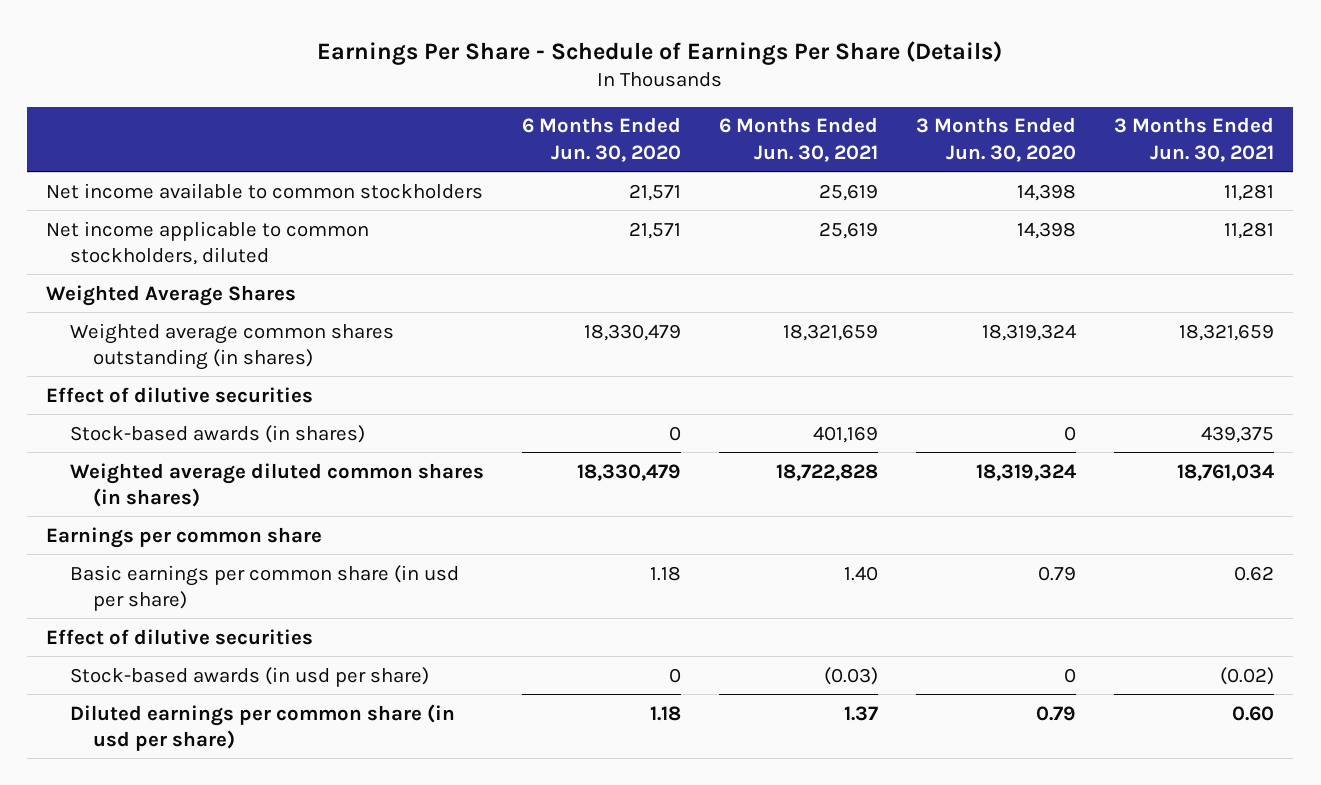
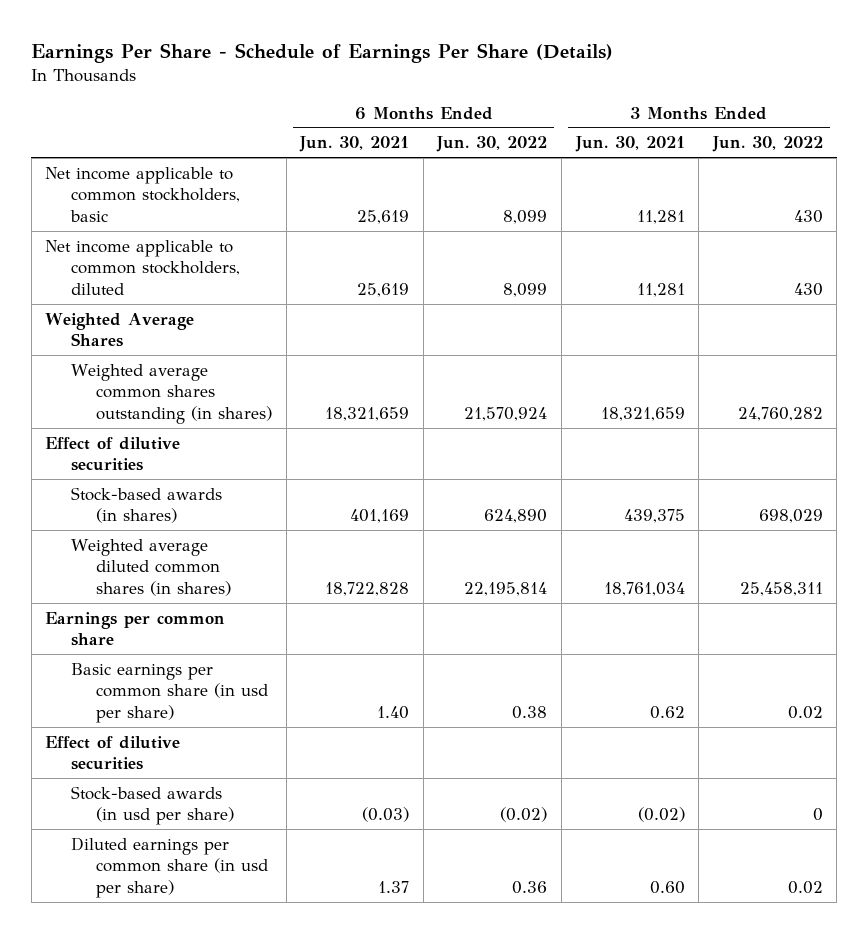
[521,117,681,162] 6 Months Ended Jun. 30, 2020 -> none
[916,117,1077,162] 3 Months Ended Jun. 30, 2020 -> none
none -> [436,136,548,153] Jun. 30, 2022
none -> [711,136,823,153] Jun. 30, 2022
[46,182,484,199] Net income available to common stockholders -> [45,166,240,222] Net income applicable to common stockholders, basic

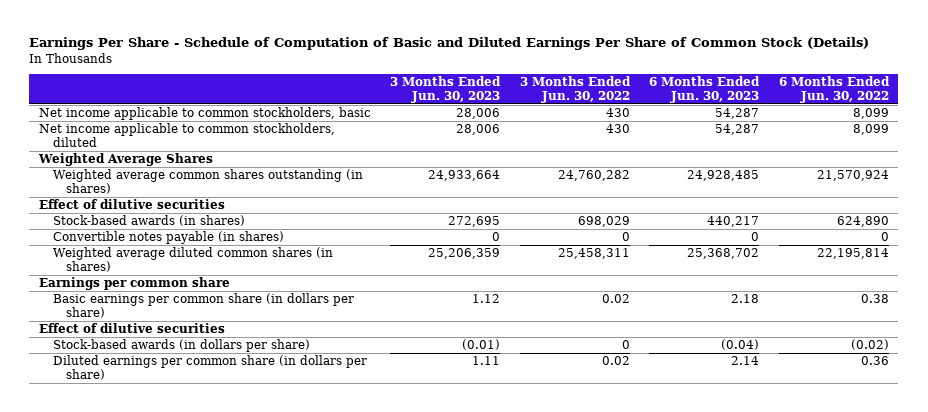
[31,42,614,63] Earnings Per Share - Schedule of Earnings Per Share (Details) -> [29,37,870,51] Earnings Per Share - Schedule of Computation of Basic and Diluted Earnings Per Share of Common Stock (Details)
[299,136,410,153] Jun. 30, 2021 -> none
[574,136,685,153] Jun. 30, 2021 -> none
none -> [390,76,502,103] 3 Months Ended Jun. 30, 2023
none -> [649,76,761,103] 6 Months Ended Jun. 30, 2023
none -> [52,231,284,245] Convertible notes payable (in shares)
[70,662,269,723] Basic earnings per common share (in usd per share) -> [52,293,354,318] Basic earnings per common share (in dollars per share)
[70,785,235,826] Stock-based awards (in usd per share) -> [52,339,310,353] Stock-based awards (in dollars per share)
[70,836,269,898] Diluted earnings per common share (in usd per share) -> [52,355,367,380] Diluted earnings per common share (in dollars per share)

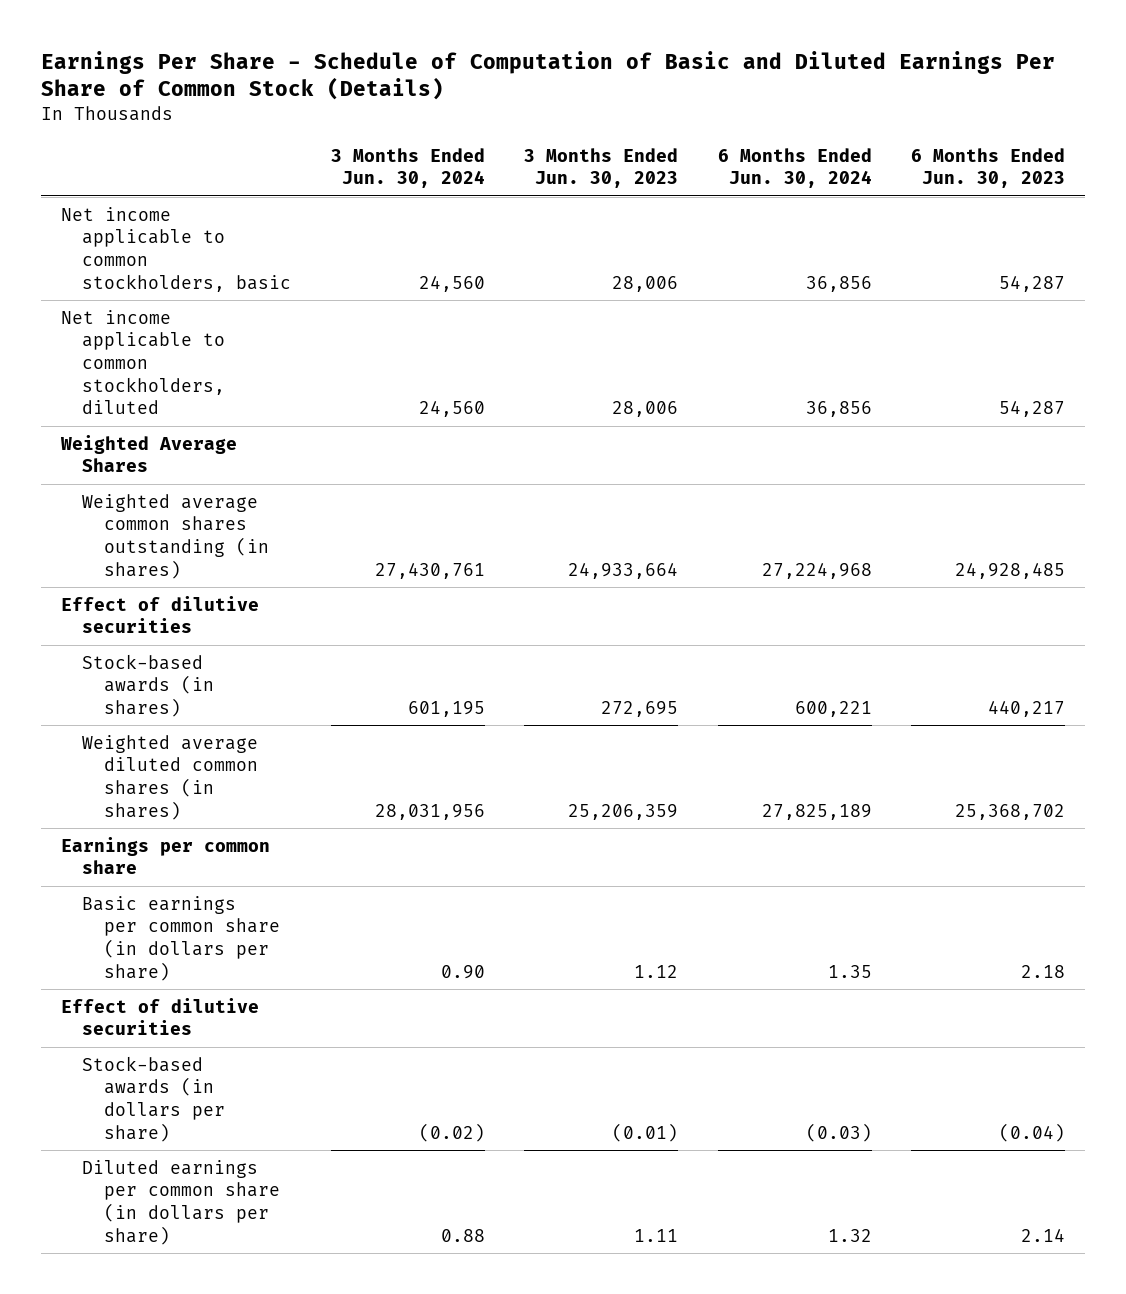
[519,76,631,103] 3 Months Ended Jun. 30, 2022 -> none
[778,76,890,103] 6 Months Ended Jun. 30, 2022 -> none
none -> [330,147,485,189] 3 Months Ended Jun. 30, 2024
none -> [717,147,872,189] 6 Months Ended Jun. 30, 2024
[52,231,284,245] Convertible notes payable (in shares) -> none

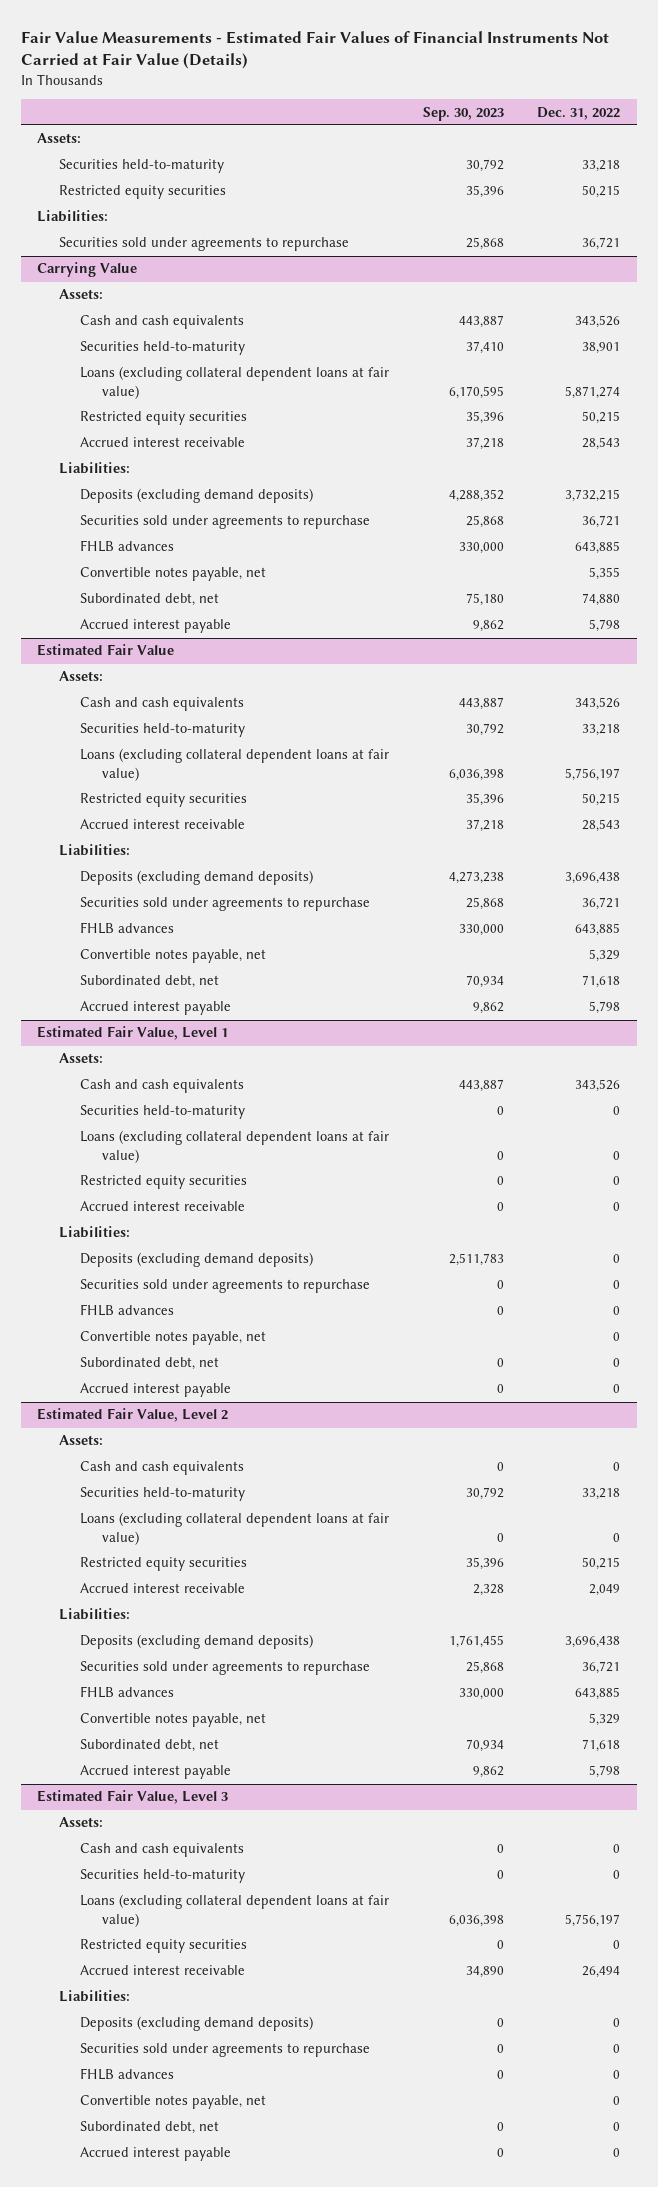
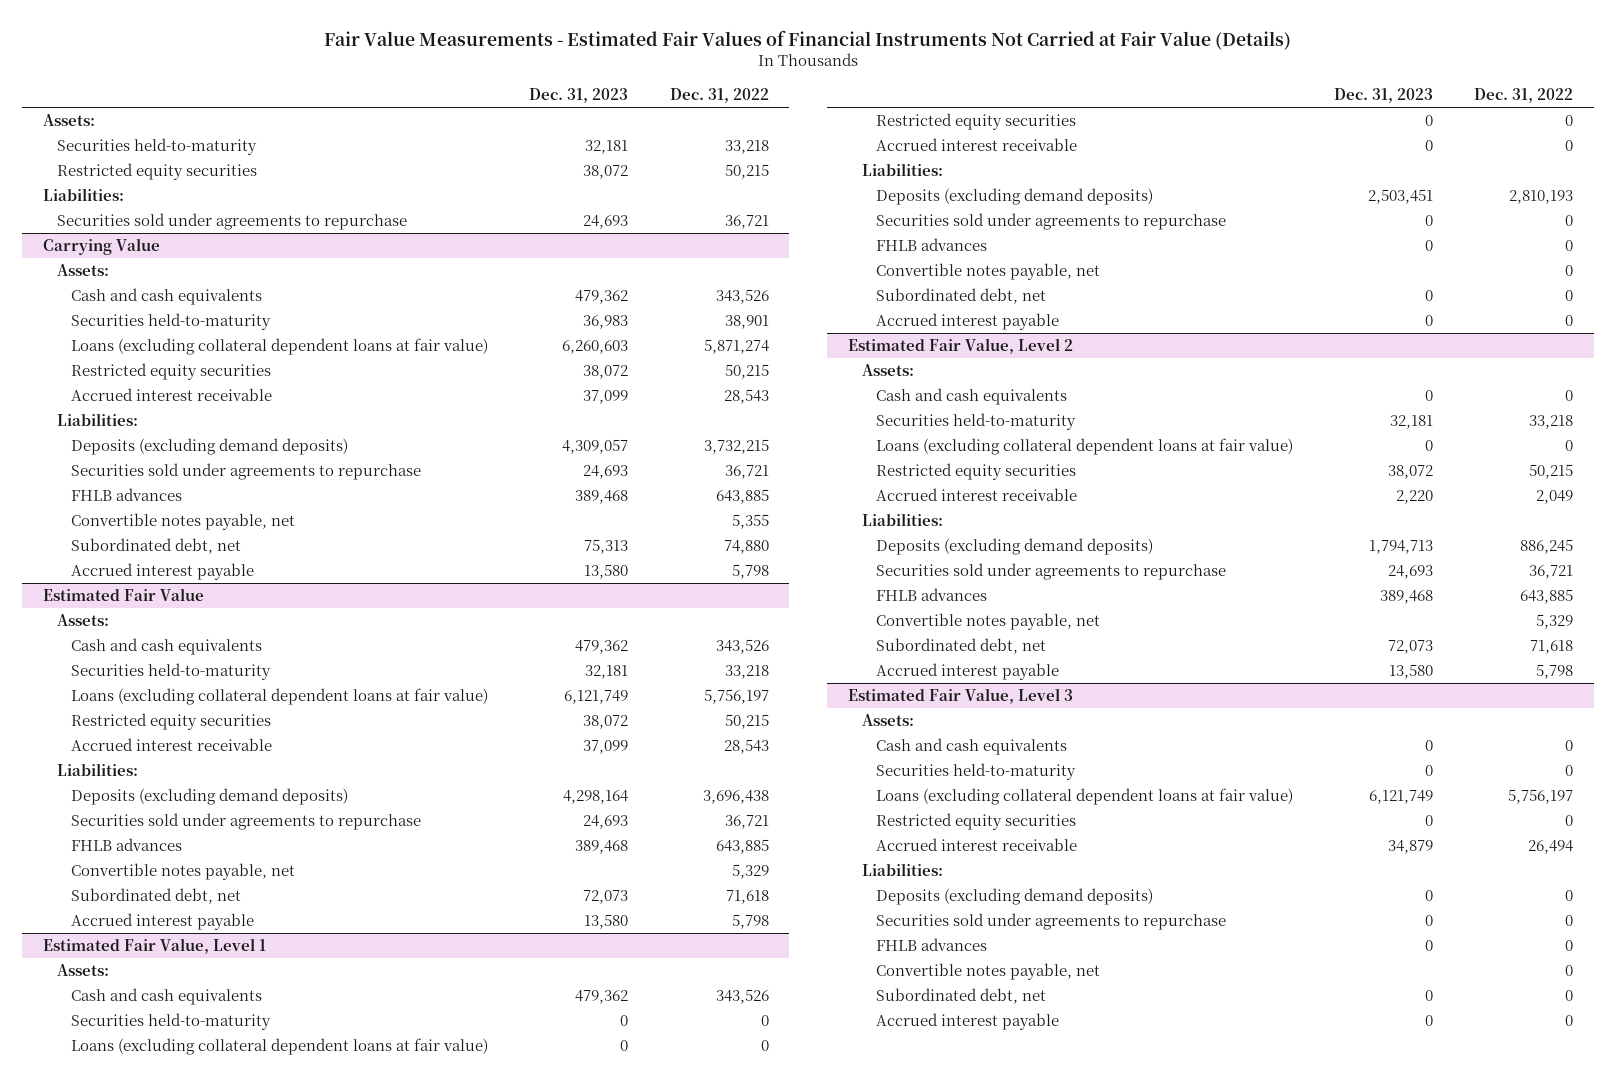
[422,106,504,121] Sep. 30, 2023 -> none
none -> [529,87,629,103] Dec. 31, 2023
[613,1254,621,1264] 0 -> [1509,190,1574,205] 2,810,193
[565,1636,621,1649] 3,696,438 -> [1520,539,1574,555] 886,245

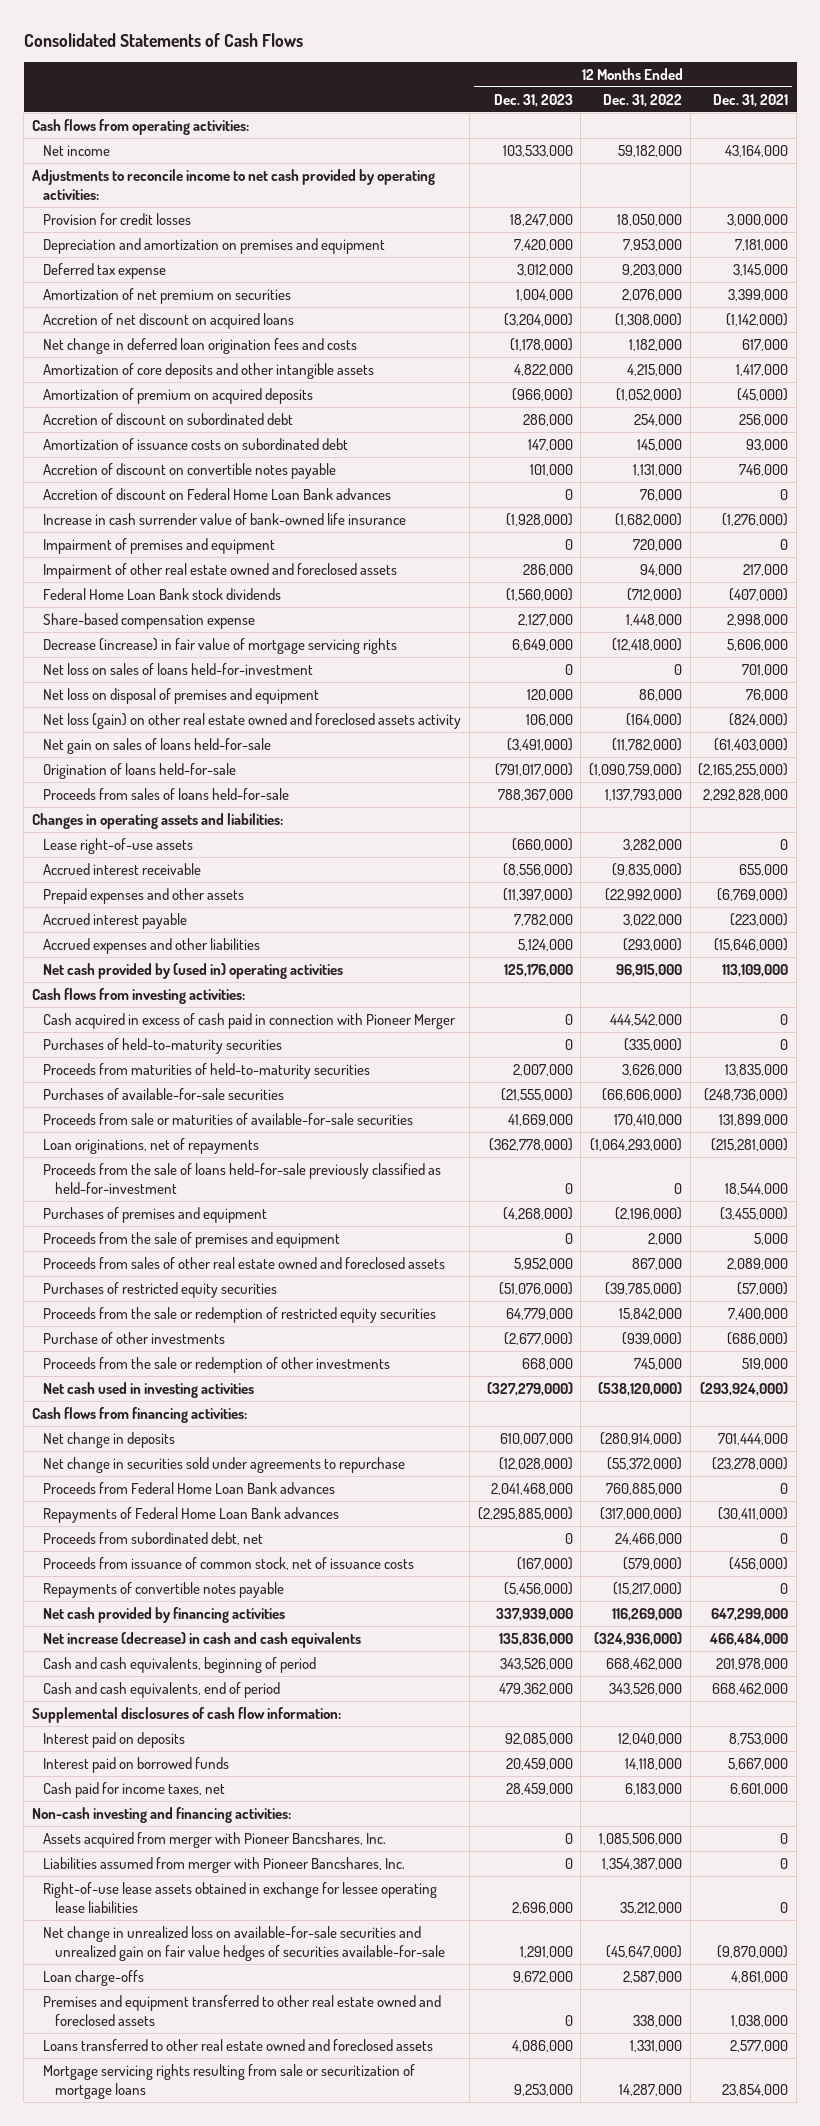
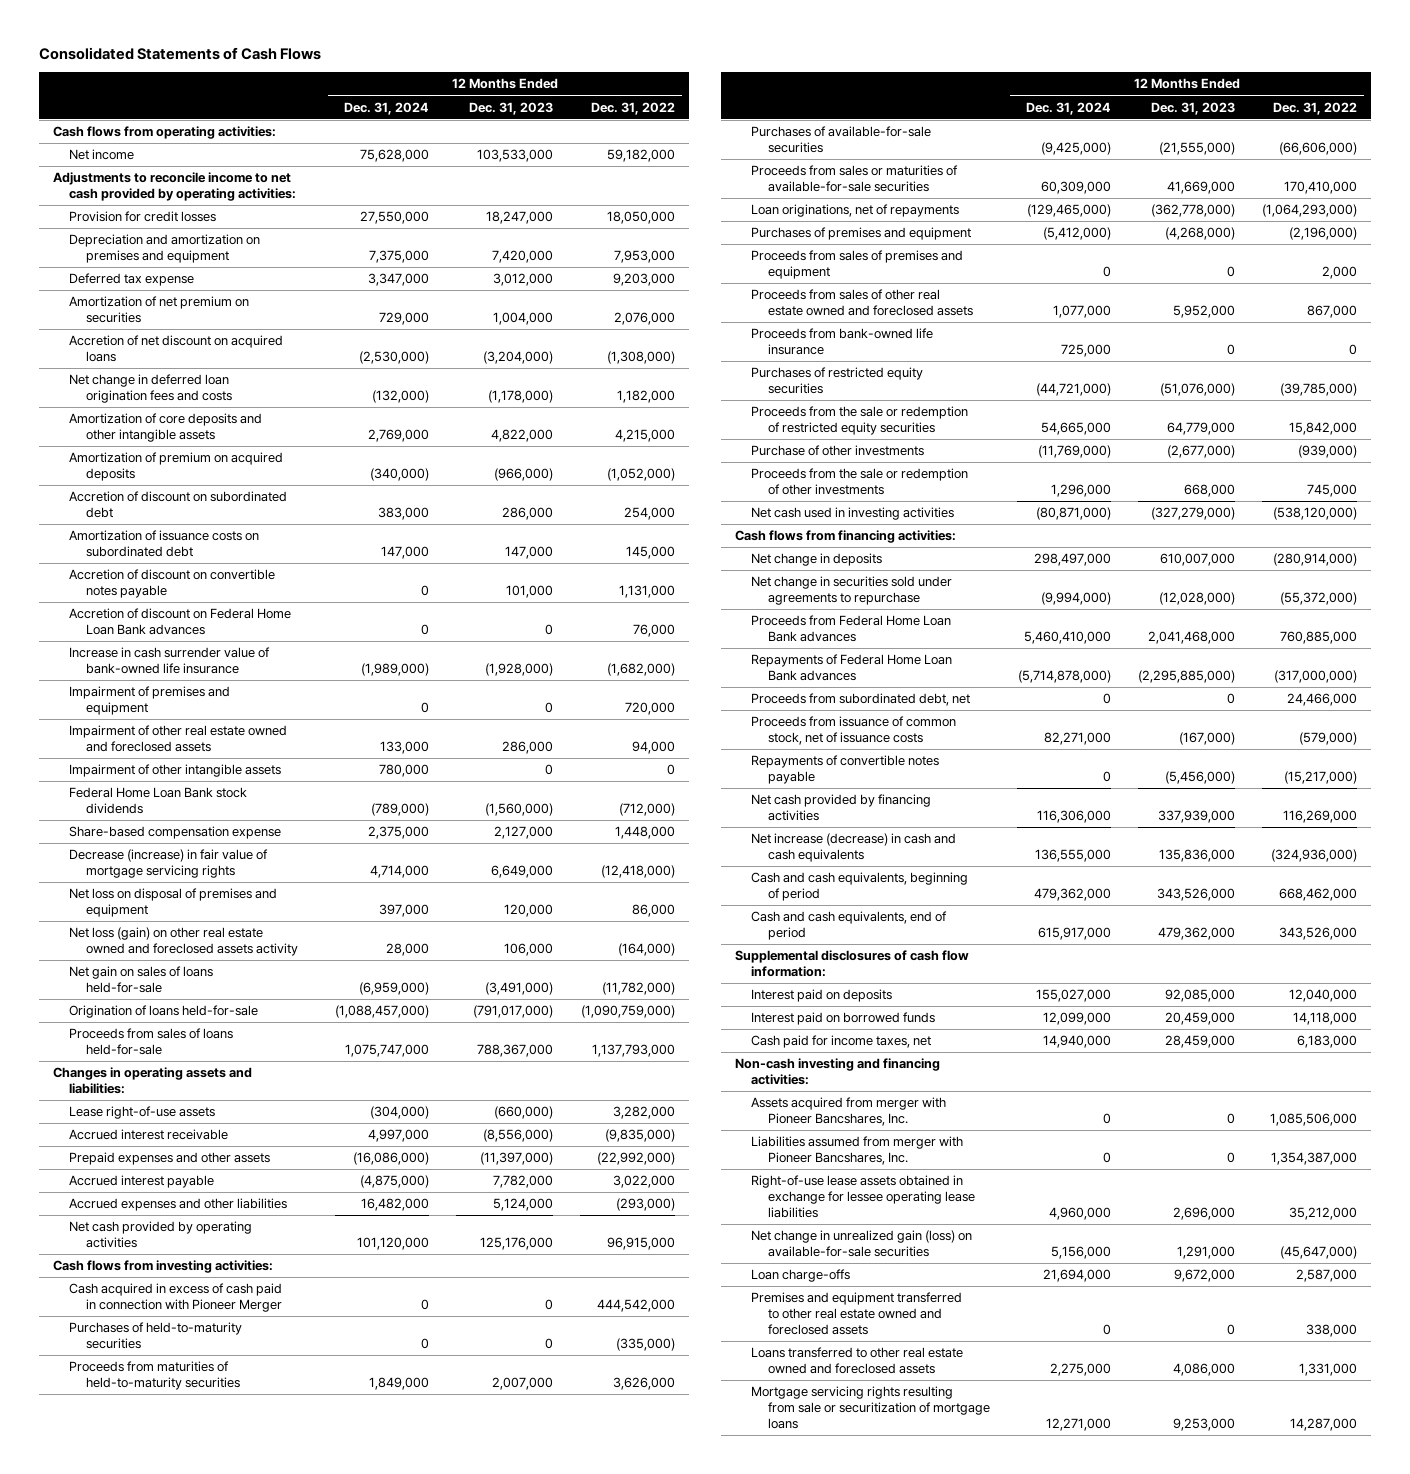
[713,93,789,107] Dec. 31, 2021 -> none
none -> [344,101,430,115] Dec. 31, 2024
none -> [69,764,282,778] Impairment of other intangible assets
[43,662,314,675] Net loss on sales of loans held-for-investment -> none
[43,962,344,979] Net cash provided by (used in) operating activities -> [69,1221,253,1249] Net cash provided by operating activities
[43,1112,414,1125] Proceeds from sale or maturities of available-for-sale securities -> [751,165,959,193] Proceeds from sales or maturities of available-for-sale securities
[43,1162,442,1195] Proceeds from the sale of loans held-for-sale previously classified as held-for-investment -> none
[43,1231,341,1248] Proceeds from the sale of premises and equipment -> [751,250,964,280] Proceeds from sales of premises and equipment
none -> [751,328,934,356] Proceeds from bank-owned life insurance
[43,1925,445,1962] Net change in unrealized loss on available-for-sale securities and unrealized gain on fair value hedges of securities available-for-sale -> [751,1230,973,1258] Net change in unrealized gain (loss) on available-for-sale securities

